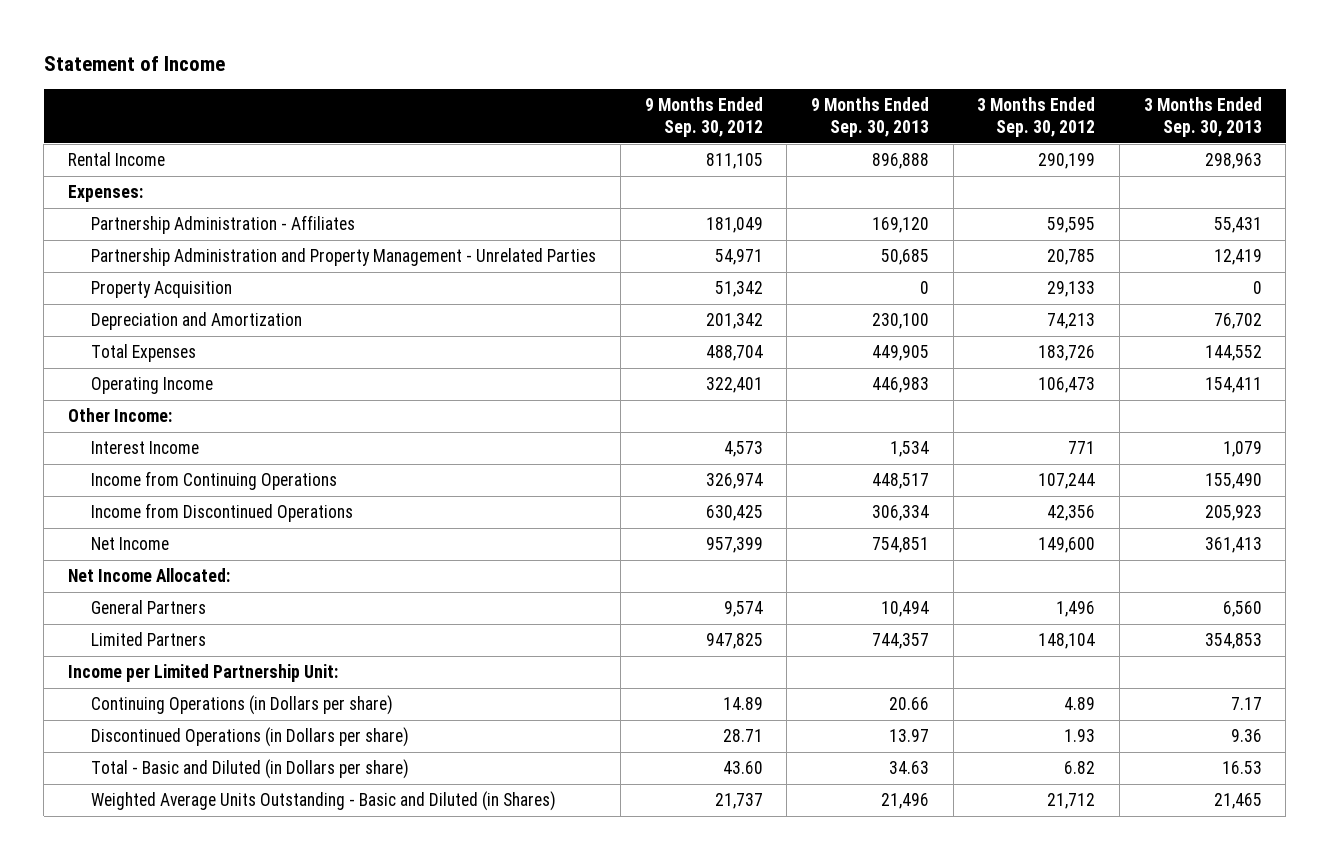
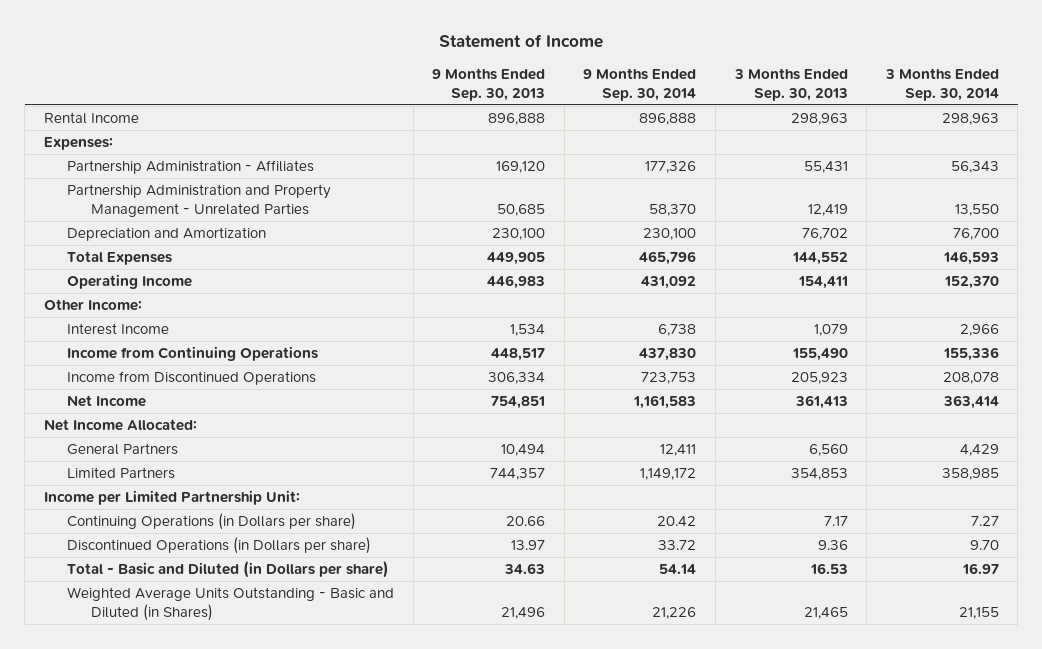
[644,97,763,138] 9 Months Ended Sep. 30, 2012 -> none
[977,97,1096,138] 3 Months Ended Sep. 30, 2012 -> none
none -> [583,68,697,101] 9 Months Ended Sep. 30, 2014
none -> [884,68,999,101] 3 Months Ended Sep. 30, 2014
[91,281,233,299] Property Acquisition -> none

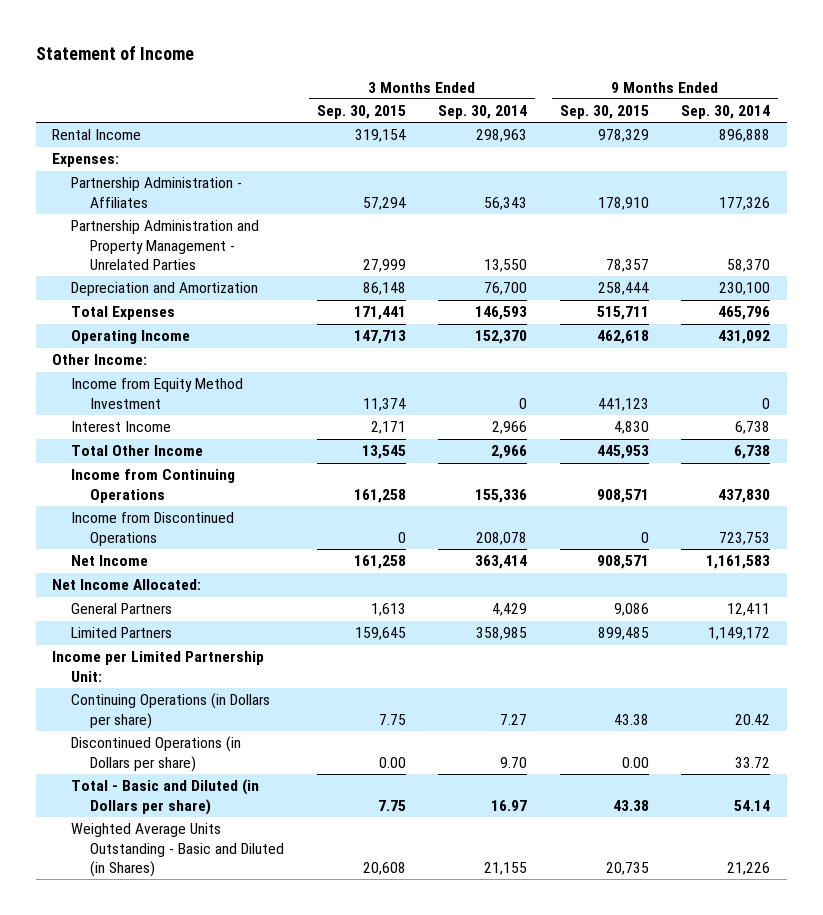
[432,68,546,101] 9 Months Ended Sep. 30, 2013 -> none
[733,68,848,101] 3 Months Ended Sep. 30, 2013 -> none
none -> [316,105,406,120] Sep. 30, 2015
none -> [559,105,649,120] Sep. 30, 2015
none -> [71,378,244,409] Income from Equity Method Investment
none -> [71,445,204,457] Total Other Income

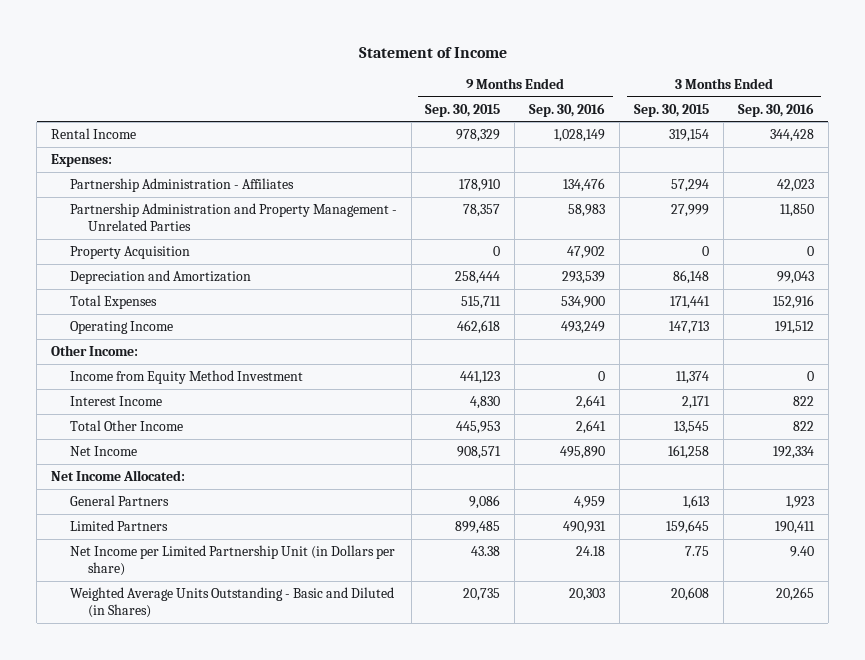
[438,105,528,120] Sep. 30, 2014 -> none
[681,105,771,120] Sep. 30, 2014 -> none
none -> [529,102,606,117] Sep. 30, 2016
none -> [738,102,815,117] Sep. 30, 2016
none -> [69,246,190,260] Property Acquisition
[71,469,236,503] Income from Continuing Operations -> none
[71,512,235,546] Income from Discontinued Operations -> none
[52,651,265,682] Income per Limited Partnership Unit: -> none
[71,693,271,729] Continuing Operations (in Dollars per share) -> none
[71,736,242,772] Discontinued Operations (in Dollars per share) -> none
[71,779,260,815] Total - Basic and Diluted (in Dollars per share) -> [69,545,395,577] Net Income per Limited Partnership Unit (in Dollars per share)

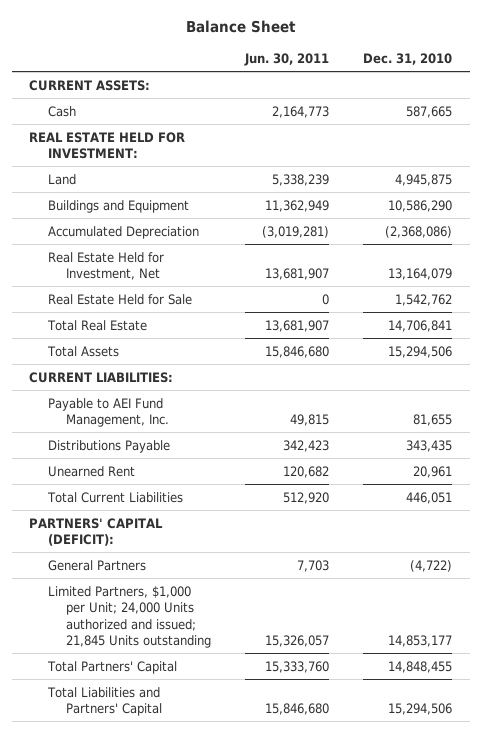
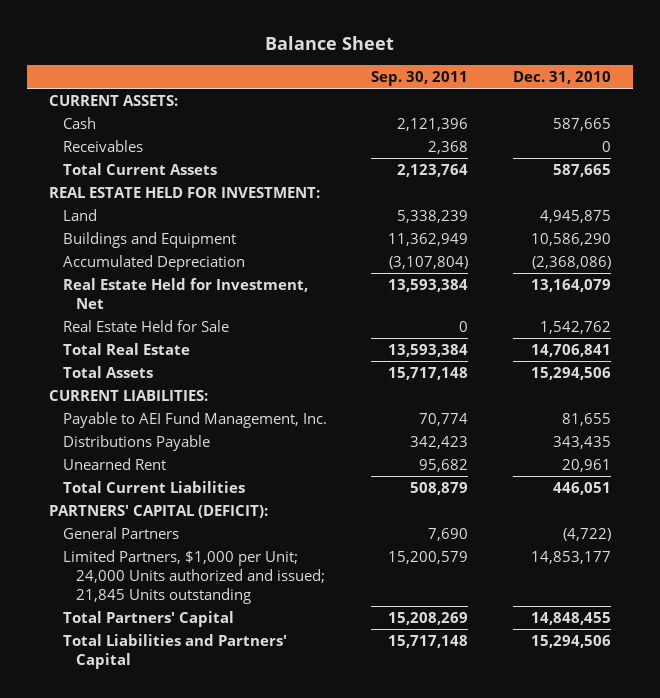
[244,53,330,67] Jun. 30, 2011 -> none
none -> [371,71,469,87] Sep. 30, 2011
none -> [62,139,143,152] Receivables
none -> [62,162,217,175] Total Current Assets

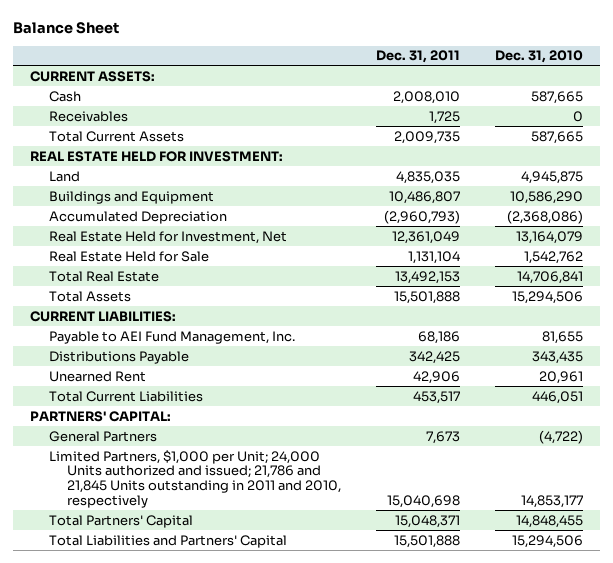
[371,71,469,87] Sep. 30, 2011 -> none
none -> [375,50,460,64] Dec. 31, 2011
[49,504,269,518] PARTNERS' CAPITAL (DEFICIT): -> [30,410,172,422] PARTNERS' CAPITAL:
[62,549,326,604] Limited Partners, $1,000 per Unit; 24,000 Units authorized and issued; 21,845 Units outstanding -> [48,449,341,508] Limited Partners, $1,000 per Unit; 24,000 Units authorized and issued; 21,786 and 21,845 Units outstanding in 2011 and 2010, respectively

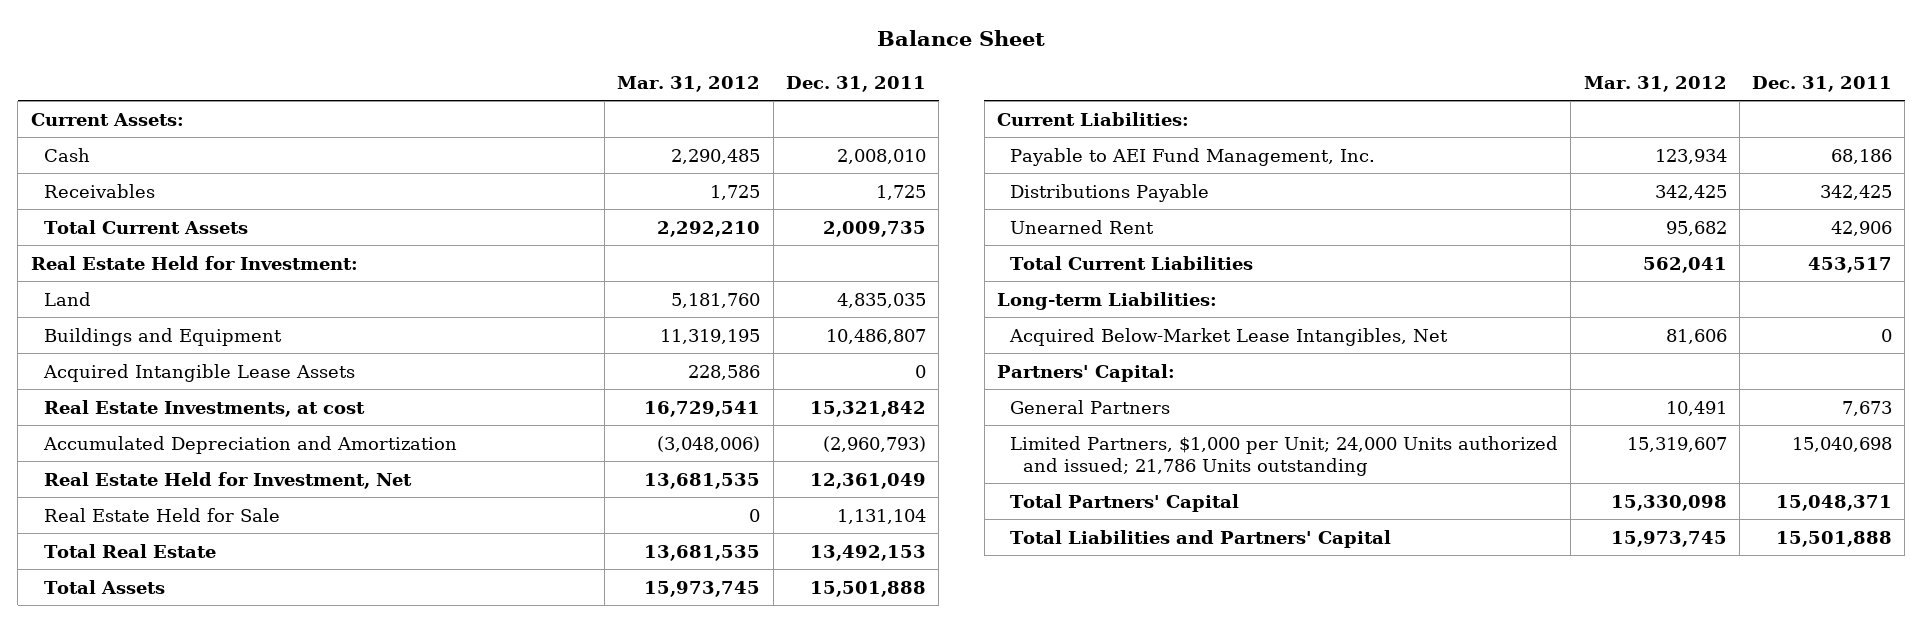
[494,50,583,64] Dec. 31, 2010 -> none
none -> [617,76,761,93] Mar. 31, 2012
[30,70,156,82] CURRENT ASSETS: -> [30,112,184,126] Current Assets:
[30,150,284,162] REAL ESTATE HELD FOR INVESTMENT: -> [30,255,358,270] Real Estate Held for Investment:
none -> [42,363,355,382] Acquired Intangible Lease Assets
none -> [43,399,365,417] Real Estate Investments, at cost
[48,210,227,224] Accumulated Depreciation -> [42,435,457,454] Accumulated Depreciation and Amortization
[30,310,177,322] CURRENT LIABILITIES: -> [996,111,1189,126] Current Liabilities:
none -> [996,291,1217,310] Long-term Liabilities:
none -> [1009,327,1449,346] Acquired Below-Market Lease Intangibles, Net
[30,410,172,422] PARTNERS' CAPITAL: -> [996,363,1175,382] Partners' Capital:
[48,449,341,508] Limited Partners, $1,000 per Unit; 24,000 Units authorized and issued; 21,786 and 21,845 Units outstanding in 2011 and 2010, respectively -> [1010,435,1559,476] Limited Partners, $1,000 per Unit; 24,000 Units authorized and issued; 21,786 Units outstanding

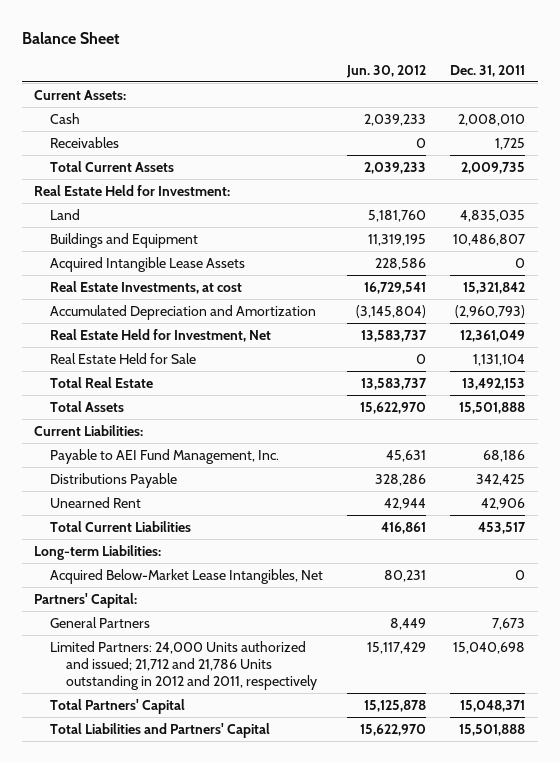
[617,76,761,93] Mar. 31, 2012 -> none
none -> [346,64,427,78] Jun. 30, 2012
[1010,435,1559,476] Limited Partners, $1,000 per Unit; 24,000 Units authorized and issued; 21,786 Units outstanding -> [50,640,318,690] Limited Partners: 24,000 Units authorized and issued; 21,712 and 21,786 Units outstanding in 2012 and 2011, respectively

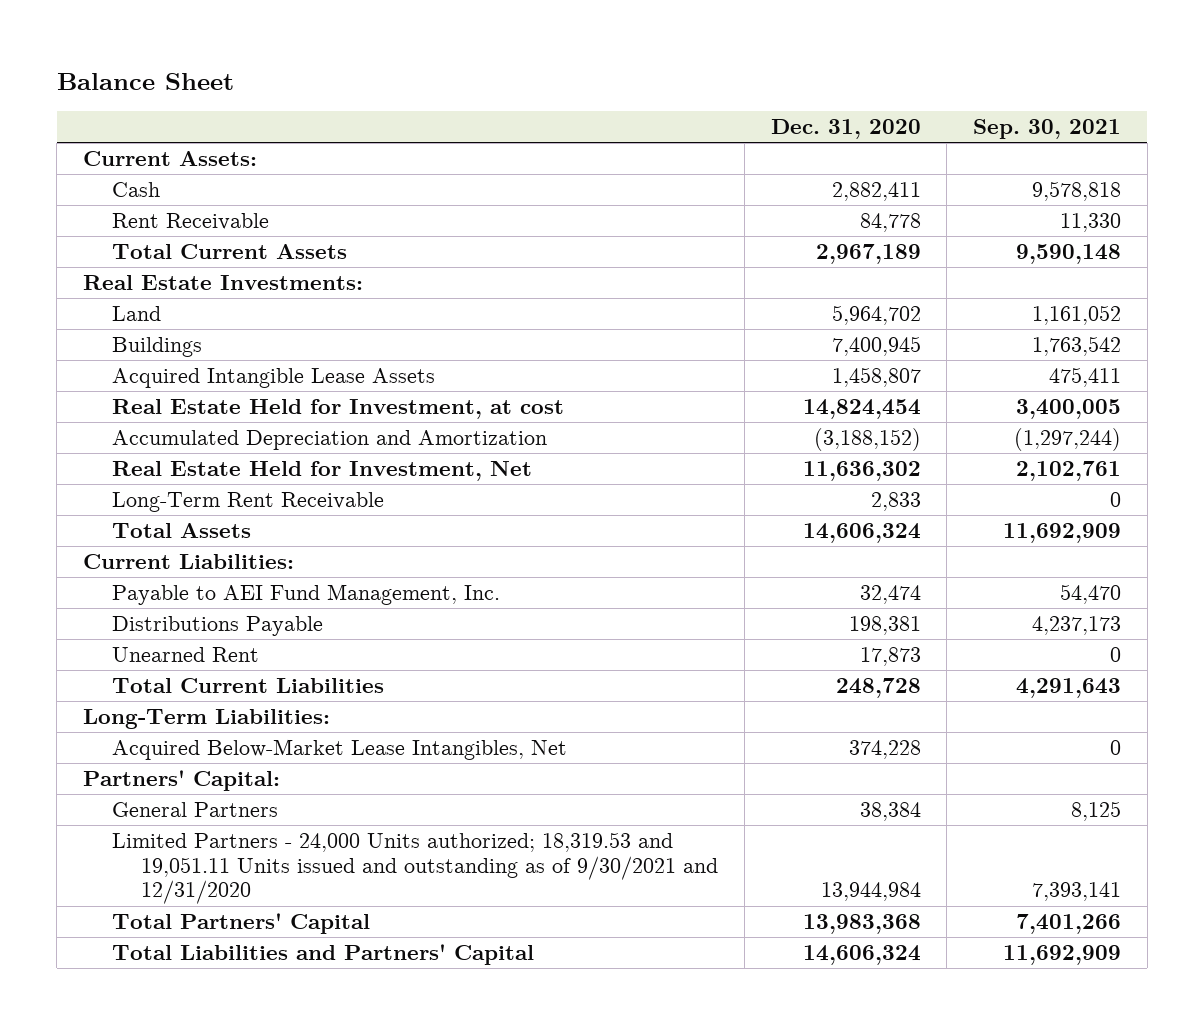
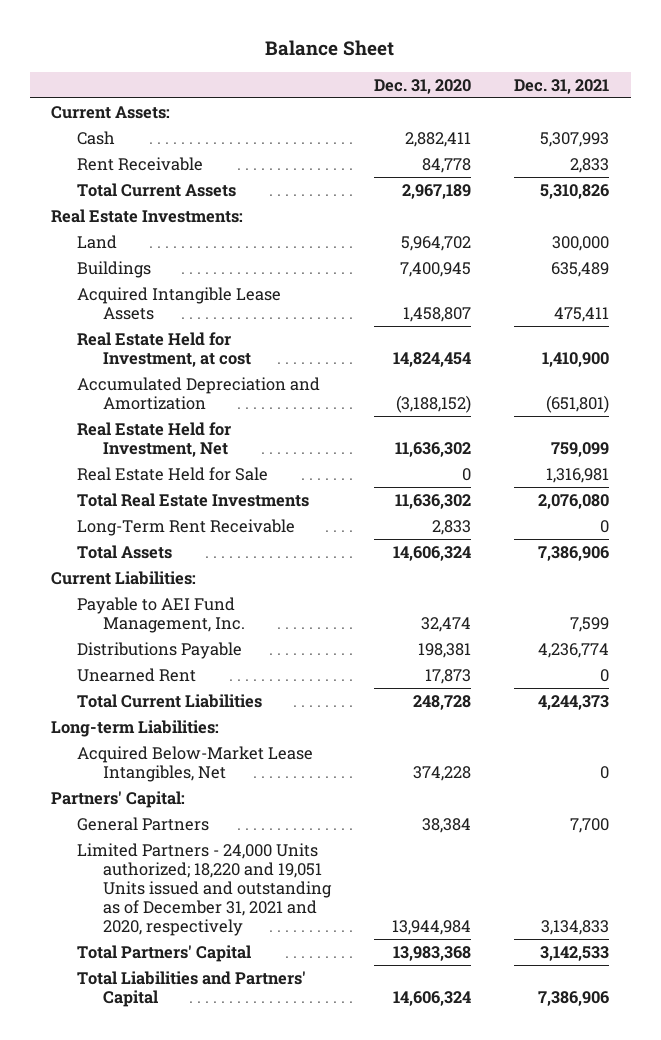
[973,118,1122,139] Sep. 30, 2021 -> none
none -> [514,78,610,94] Dec. 31, 2021
none -> [77,466,269,481] Real Estate Held for Sale
none -> [77,492,310,507] Total Real Estate Investments
[82,708,330,729] Long-Term Liabilities: -> [51,719,220,737] Long-term Liabilities:
[112,831,719,905] Limited Partners - 24,000 Units authorized; 18,319.53 and 19,051.11 Units issued and outstanding as of 9/30/2021 and 12/31/2020 -> [77,842,333,937] Limited Partners - 24,000 Units authorized; 18,220 and 19,051 Units issued and outstanding as of December 31, 2021 and 2020, respectively

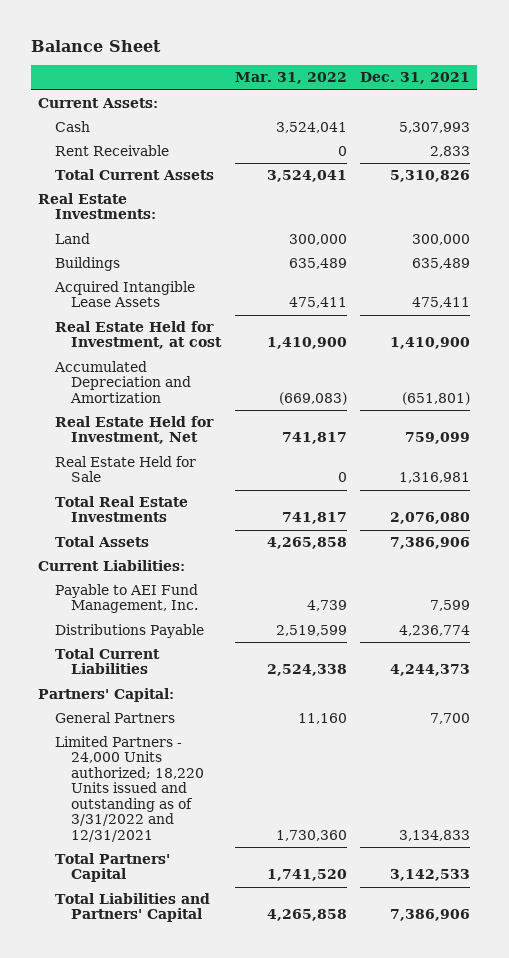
[374,78,472,94] Dec. 31, 2020 -> none
none -> [234,72,347,85] Mar. 31, 2022
[77,518,296,536] Long-Term Rent Receivable -> none
[77,667,197,682] Unearned Rent -> none
[51,719,220,737] Long-term Liabilities: -> none
[77,745,314,782] Acquired Below-Market Lease Intangibles, Net -> none
[77,842,333,937] Limited Partners - 24,000 Units authorized; 18,220 and 19,051 Units issued and outstanding as of December 31, 2021 and 2020, respectively -> [54,736,204,842] Limited Partners - 24,000 Units authorized; 18,220 Units issued and outstanding as of 3/31/2022 and 12/31/2021

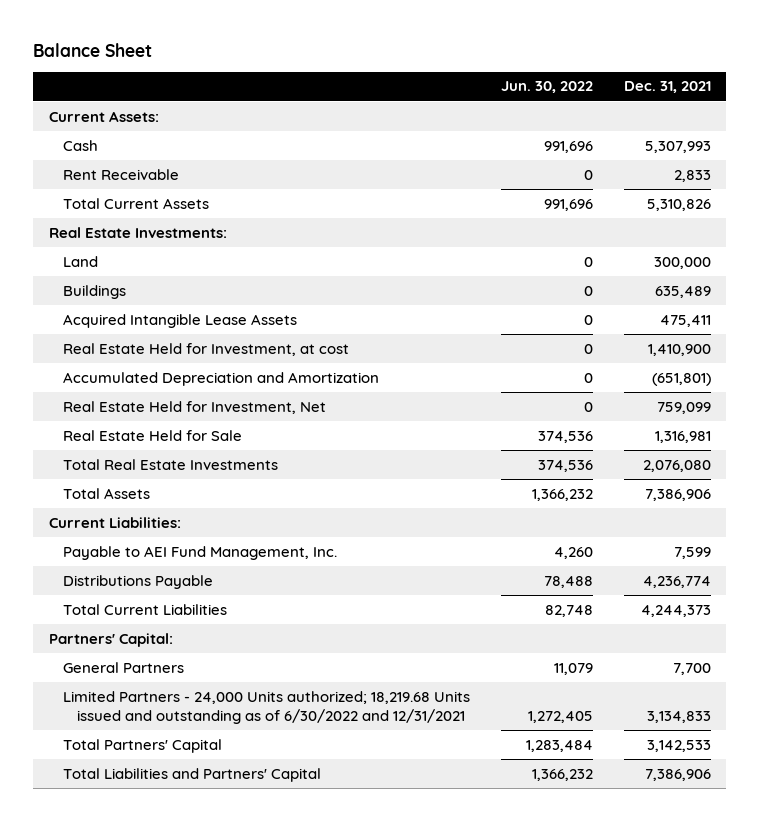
[234,72,347,85] Mar. 31, 2022 -> none
none -> [500,81,593,94] Jun. 30, 2022
[54,736,204,842] Limited Partners - 24,000 Units authorized; 18,220 Units issued and outstanding as of 3/31/2022 and 12/31/2021 -> [62,690,470,725] Limited Partners - 24,000 Units authorized; 18,219.68 Units issued and outstanding as of 6/30/2022 and 12/31/2021

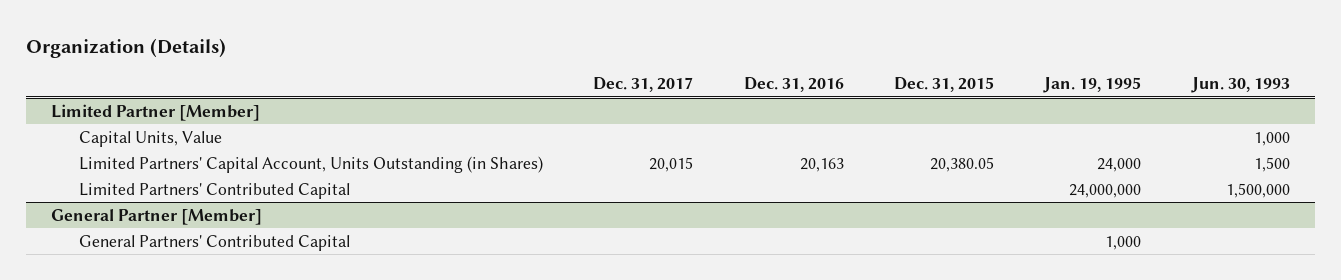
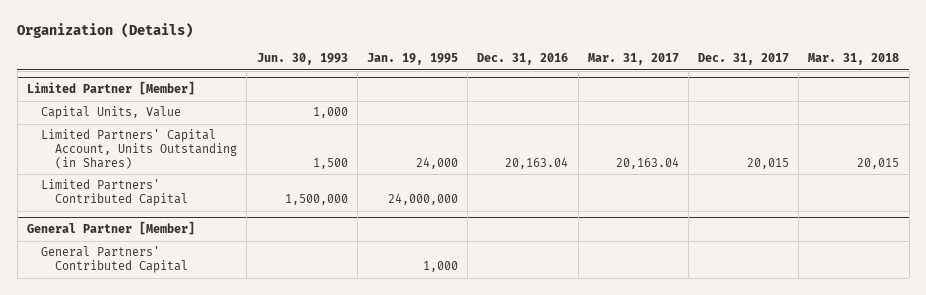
[894,77,995,93] Dec. 31, 2015 -> none
none -> [587,53,679,66] Mar. 31, 2017
none -> [808,53,900,66] Mar. 31, 2018
[799,157,844,172] 20,163 -> [505,157,569,170] 20,163.04

